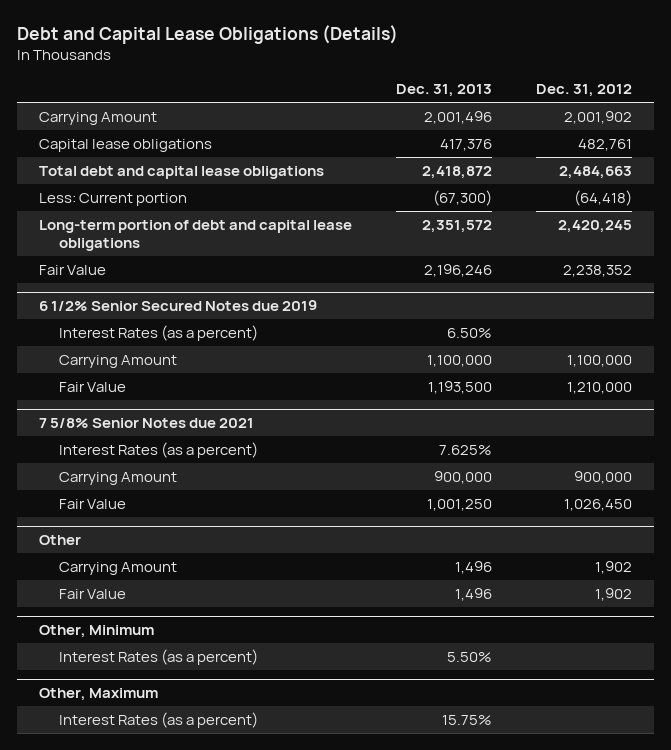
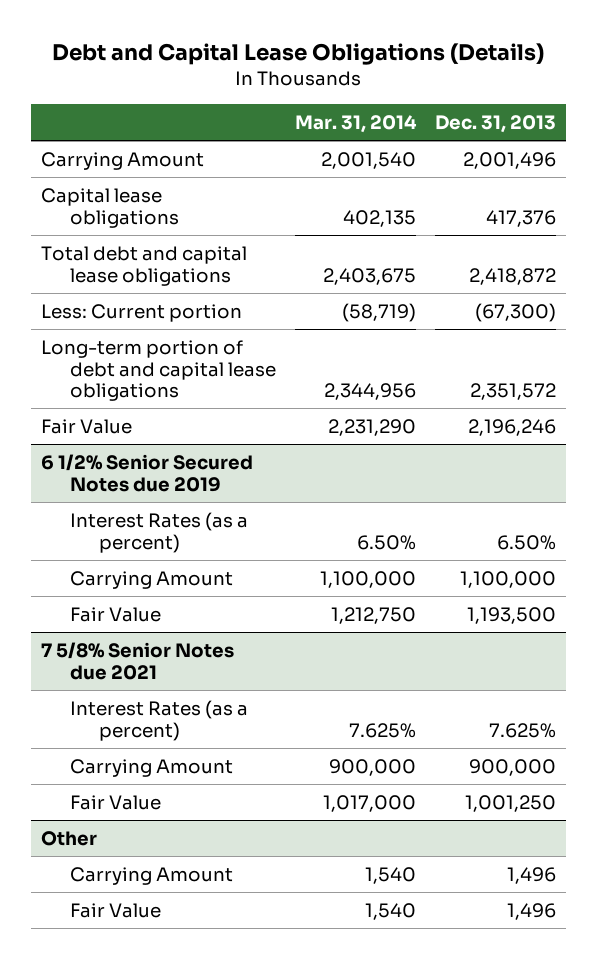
[536,84,633,98] Dec. 31, 2012 -> none
none -> [294,115,417,134] Mar. 31, 2014
[38,624,154,638] Other, Minimum -> none
[59,648,259,665] Interest Rates (as a percent) -> none
[38,687,158,701] Other, Maximum -> none
[59,711,259,728] Interest Rates (as a percent) -> none

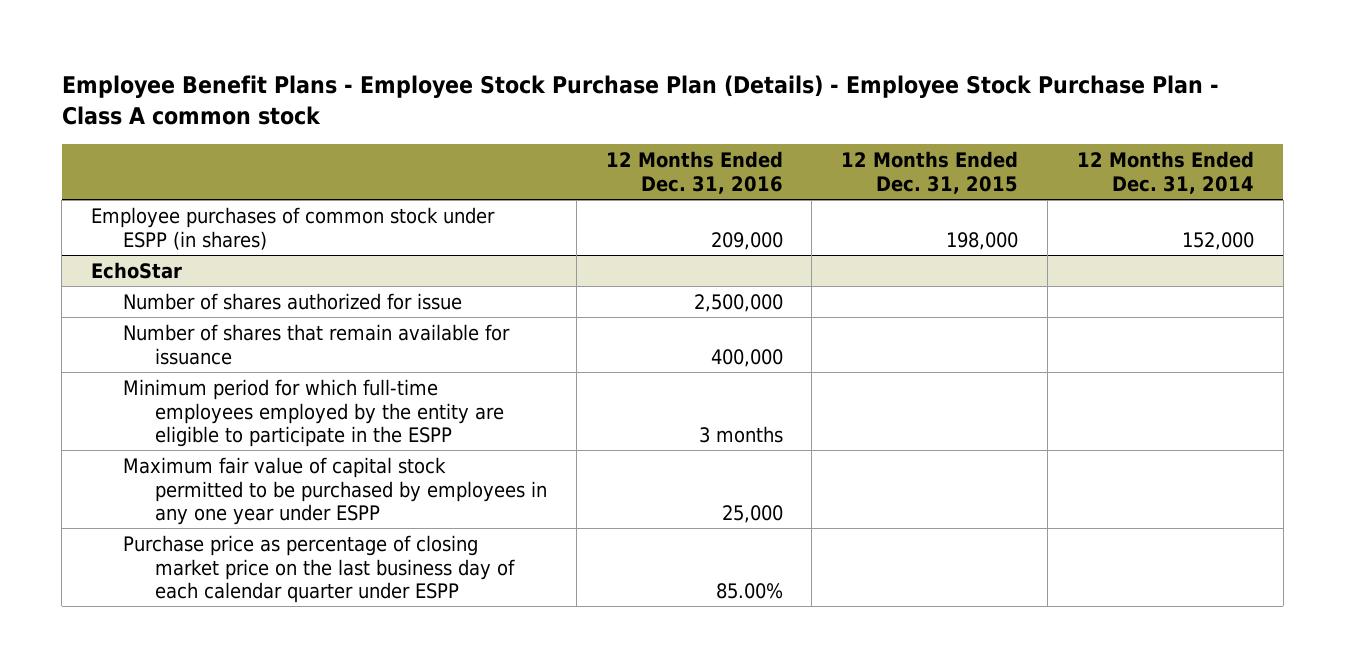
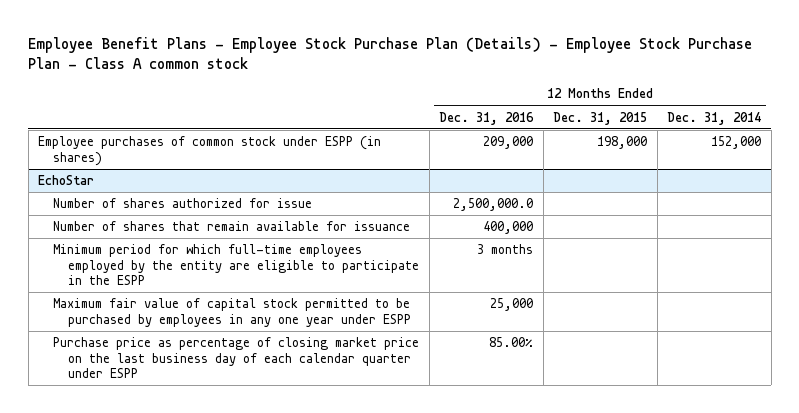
[693,294,783,313] 2,500,000 -> [453,198,534,212] 2,500,000.0

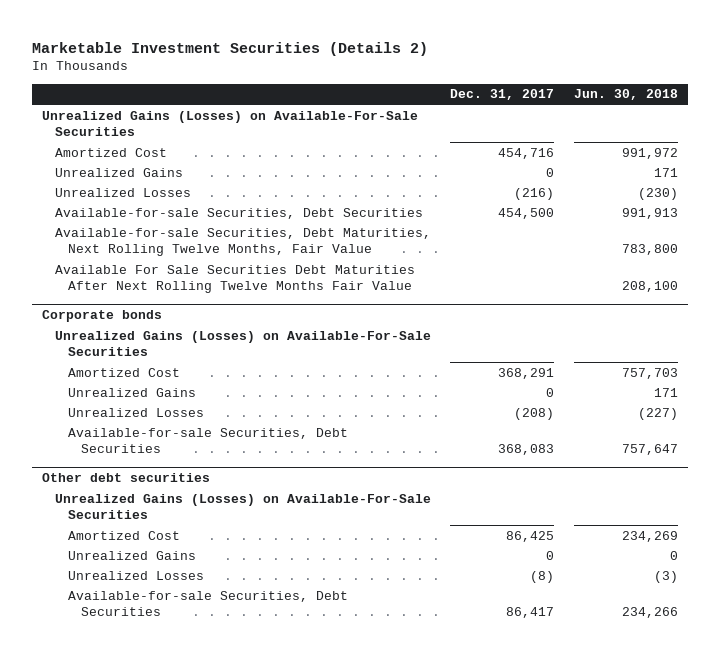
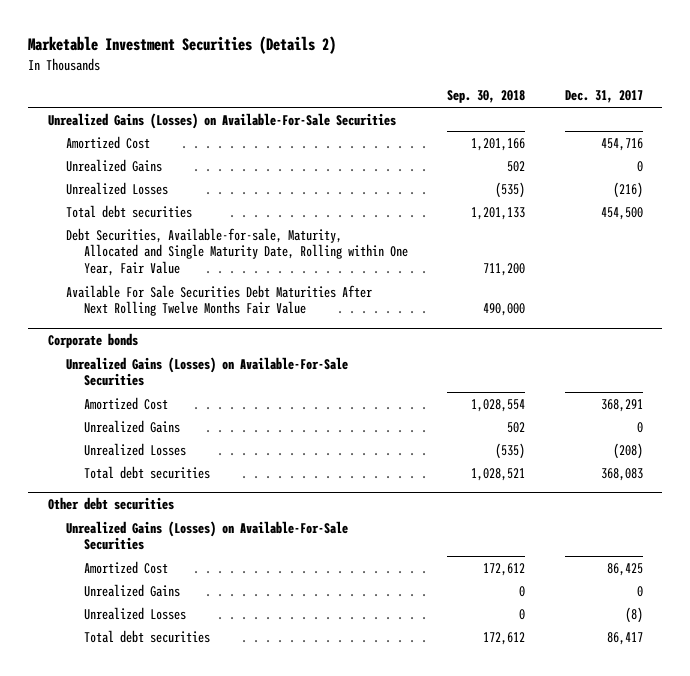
[573,89,678,101] Jun. 30, 2018 -> none
none -> [447,90,526,104] Sep. 30, 2018
[54,207,423,219] Available-for-sale Securities, Debt Securities -> [65,204,192,218] Total debt securities
[54,227,431,257] Available-for-sale Securities, Debt Maturities, Next Rolling Twelve Months, Fair Value -> [65,227,408,277] Debt Securities, Available-for-sale, Maturity, Allocated and Single Maturity Date, Rolling within One Year, Fair Value
[67,427,348,454] Available-for-sale Securities, Debt Securities -> [83,465,210,479] Total debt securities
[67,590,348,617] Available-for-sale Securities, Debt Securities -> [83,629,210,643] Total debt securities

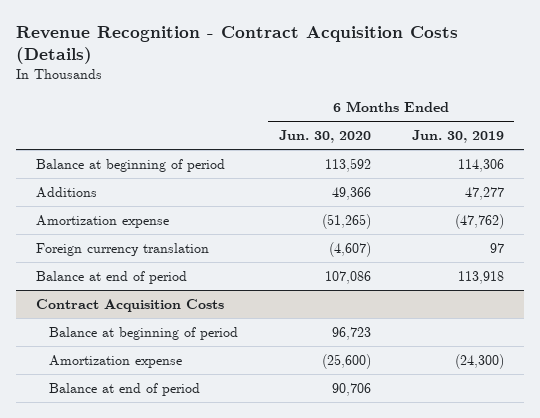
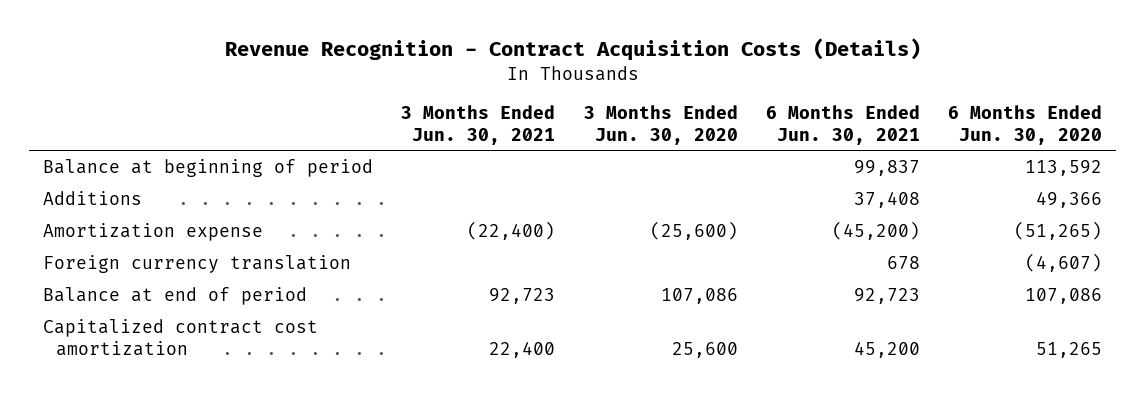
[411,130,504,144] Jun. 30, 2019 -> none
none -> [401,104,556,145] 3 Months Ended Jun. 30, 2021
none -> [583,104,738,145] 3 Months Ended Jun. 30, 2020
none -> [765,104,920,145] 6 Months Ended Jun. 30, 2021
[36,298,225,312] Contract Acquisition Costs -> none
[48,326,238,340] Balance at beginning of period -> none
[48,382,200,396] Balance at end of period -> none
[48,354,182,368] Amortization expense -> [43,318,319,356] Capitalized contract cost amortization
[321,353,371,369] (25,600) -> [1035,341,1102,358] 51,265

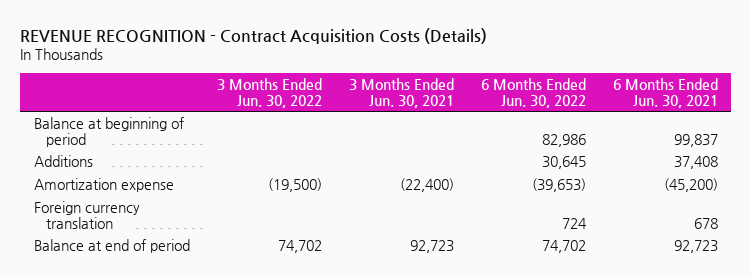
[224,38,921,62] Revenue Recognition - Contract Acquisition Costs (Details) -> [20,28,488,45] REVENUE RECOGNITION - Contract Acquisition Costs (Details)
[583,104,738,145] 3 Months Ended Jun. 30, 2020 -> none
[947,104,1102,145] 6 Months Ended Jun. 30, 2020 -> none
none -> [216,78,322,108] 3 Months Ended Jun. 30, 2022
none -> [480,78,586,108] 6 Months Ended Jun. 30, 2022
[43,318,319,356] Capitalized contract cost amortization -> none

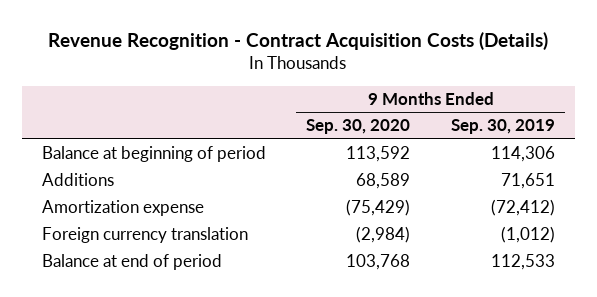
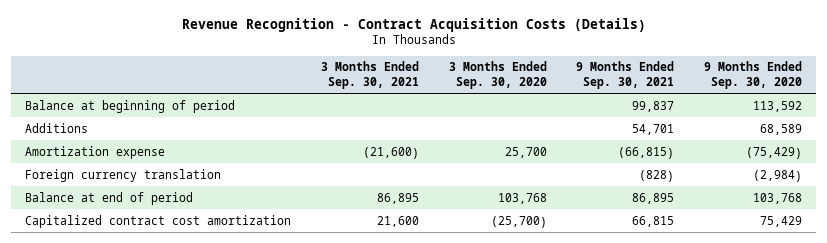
[450,119,555,135] Sep. 30, 2019 -> none
none -> [320,61,419,89] 3 Months Ended Sep. 30, 2021
none -> [448,61,547,89] 3 Months Ended Sep. 30, 2020
none -> [576,61,675,89] 9 Months Ended Sep. 30, 2021
none -> [25,214,292,228] Capitalized contract cost amortization

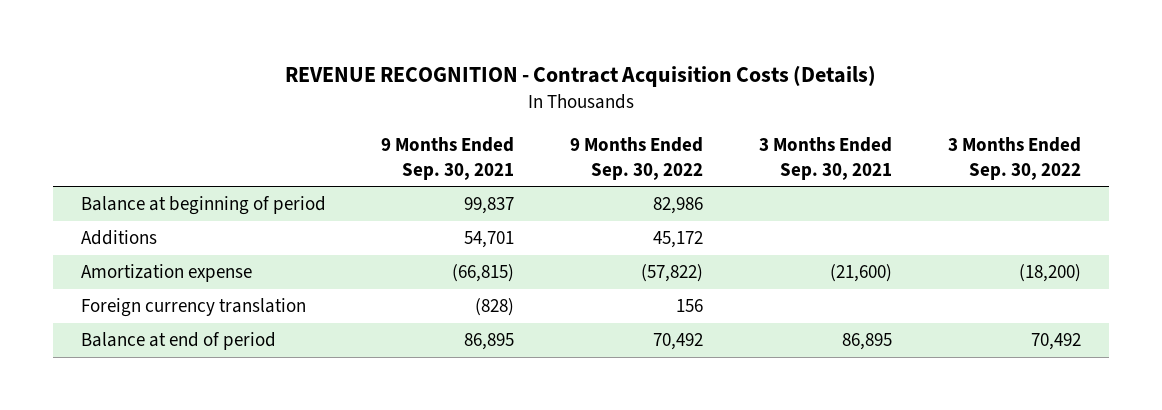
[181,17,646,32] Revenue Recognition - Contract Acquisition Costs (Details) -> [284,65,876,88] REVENUE RECOGNITION - Contract Acquisition Costs (Details)
[448,61,547,89] 3 Months Ended Sep. 30, 2020 -> none
[703,61,802,89] 9 Months Ended Sep. 30, 2020 -> none
none -> [570,136,704,180] 9 Months Ended Sep. 30, 2022
none -> [948,136,1082,180] 3 Months Ended Sep. 30, 2022
[25,214,292,228] Capitalized contract cost amortization -> none

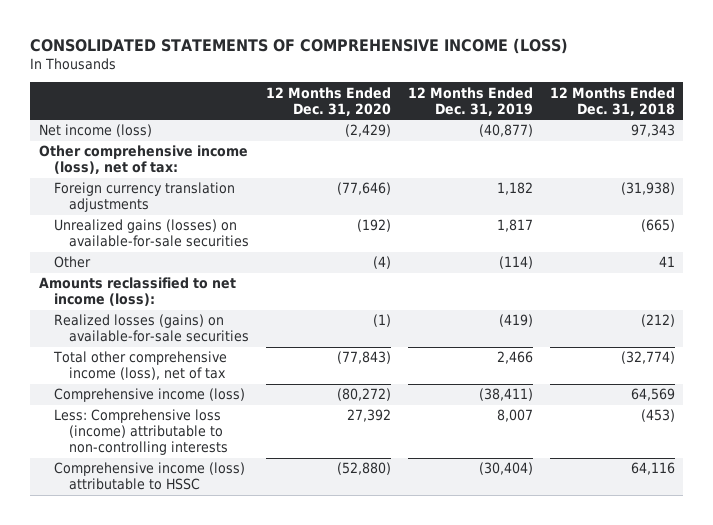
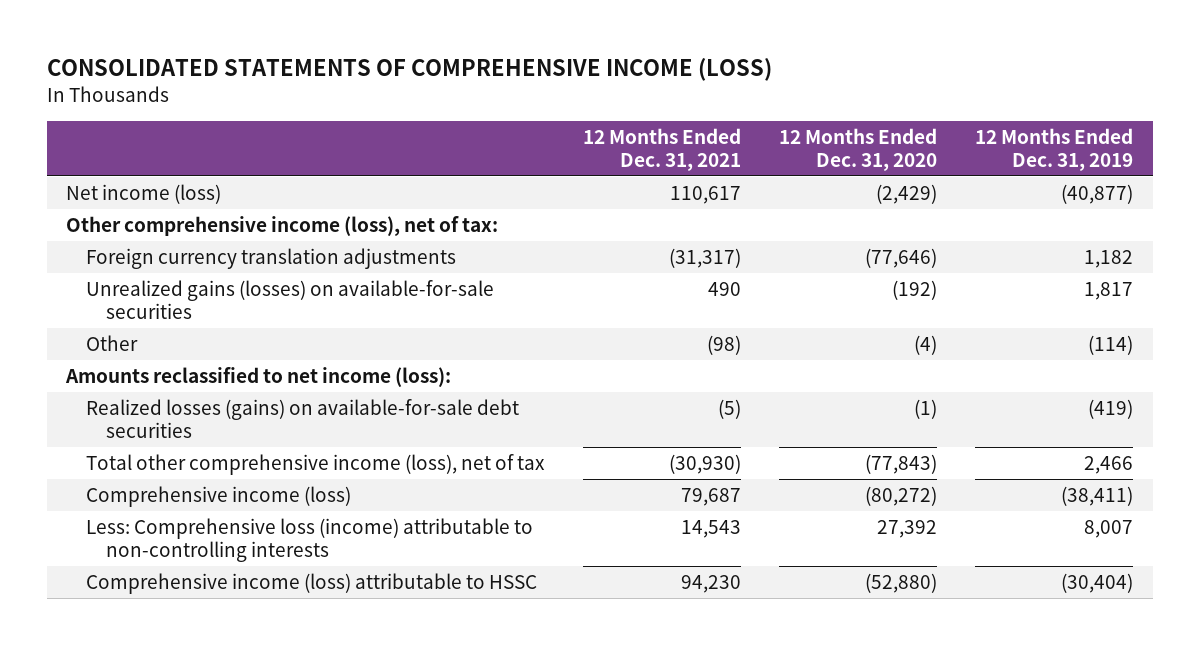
[549,86,675,116] 12 Months Ended Dec. 31, 2018 -> none
none -> [582,127,741,171] 12 Months Ended Dec. 31, 2021
[53,314,249,343] Realized losses (gains) on available-for-sale securities -> [86,398,520,439] Realized losses (gains) on available-for-sale debt securities

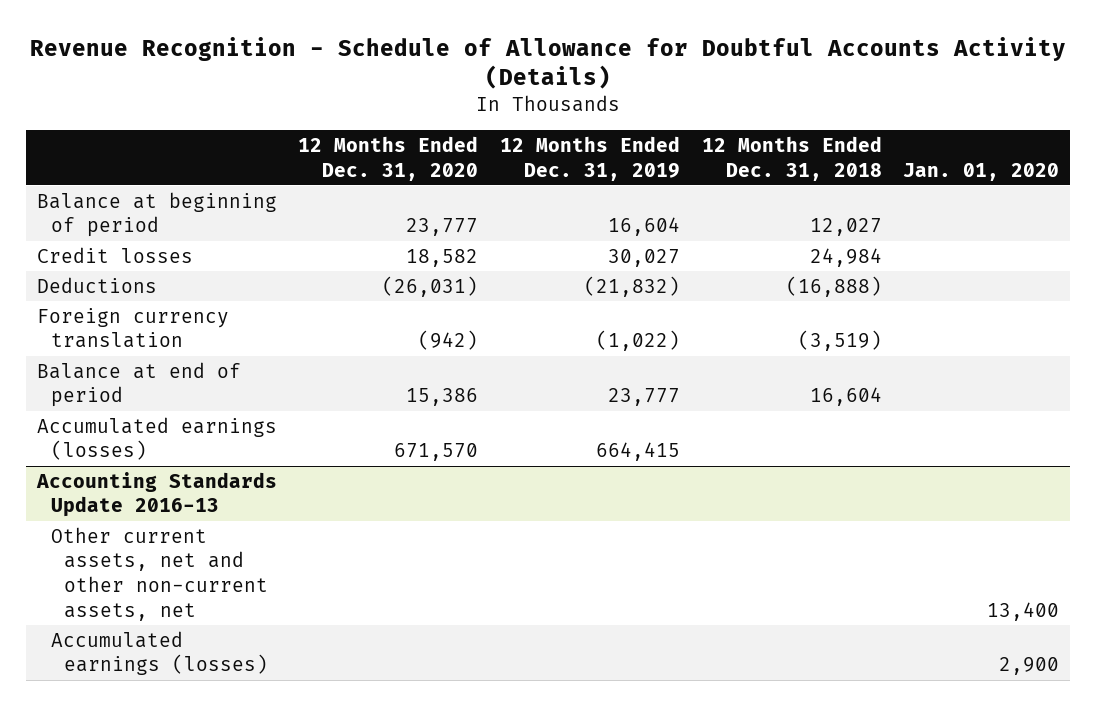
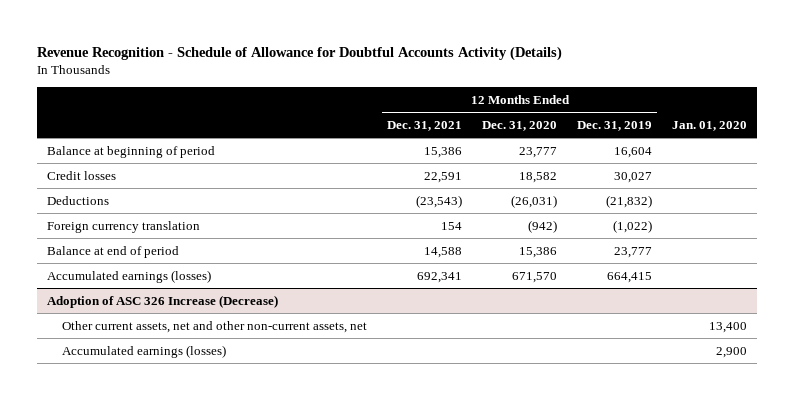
[701,135,882,181] 12 Months Ended Dec. 31, 2018 -> none
none -> [387,120,463,131] Dec. 31, 2021
[35,471,277,518] Accounting Standards Update 2016-13 -> [47,294,279,308] Adoption of ASC 326 Increase (Decrease)

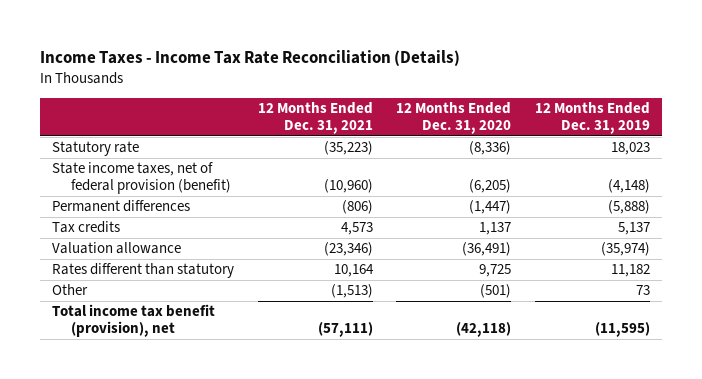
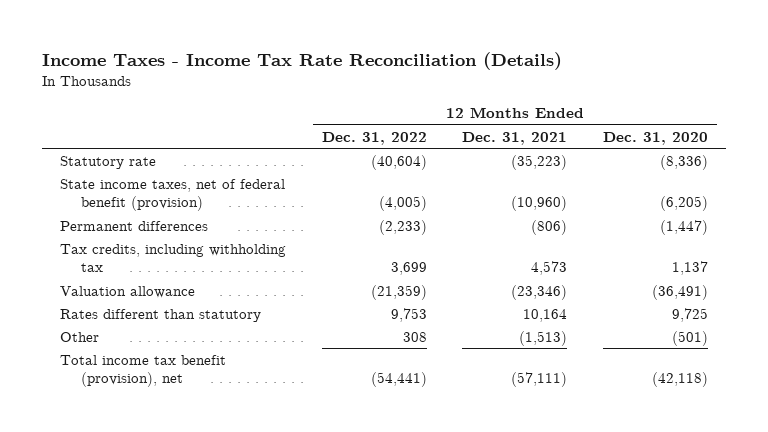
[535,102,651,135] 12 Months Ended Dec. 31, 2019 -> none
none -> [321,131,427,145] Dec. 31, 2022
[51,162,231,195] State income taxes, net of federal provision (benefit) -> [60,178,286,212] State income taxes, net of federal benefit (provision)
[51,221,120,234] Tax credits -> [60,243,287,273] Tax credits, including withholding tax

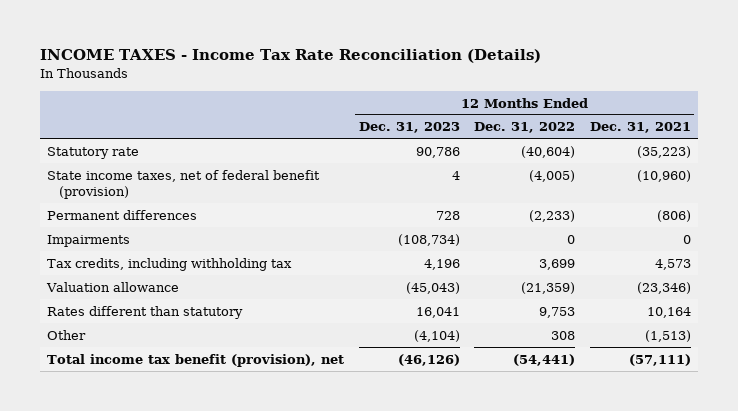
[42,51,563,70] Income Taxes - Income Tax Rate Reconciliation (Details) -> [39,49,541,64] INCOME TAXES - Income Tax Rate Reconciliation (Details)
[602,131,708,145] Dec. 31, 2020 -> none
none -> [358,122,460,134] Dec. 31, 2023
none -> [46,234,130,247] Impairments

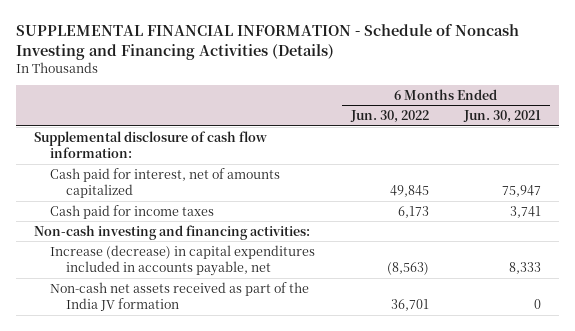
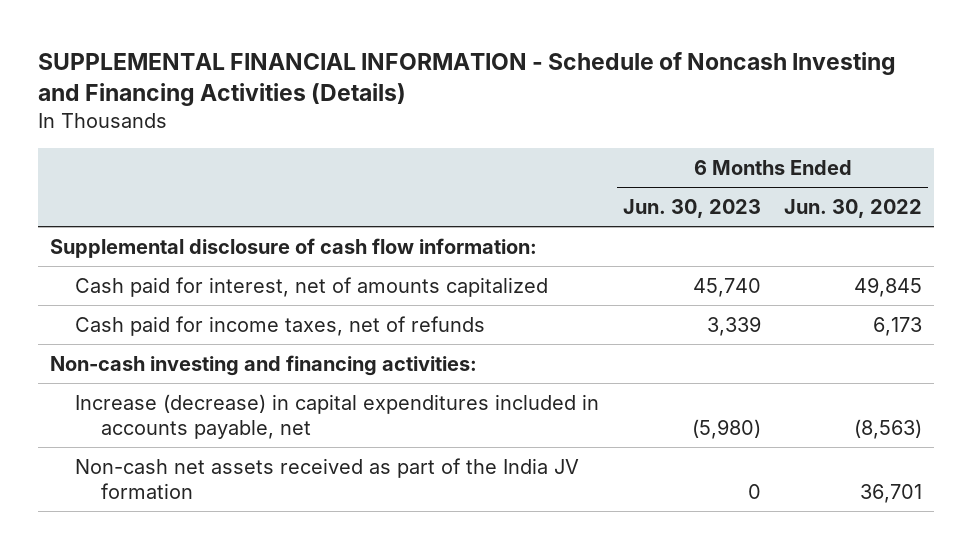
[463,110,542,124] Jun. 30, 2021 -> none
none -> [622,199,761,219] Jun. 30, 2023
[49,204,214,219] Cash paid for income taxes -> [75,315,486,336] Cash paid for income taxes, net of refunds

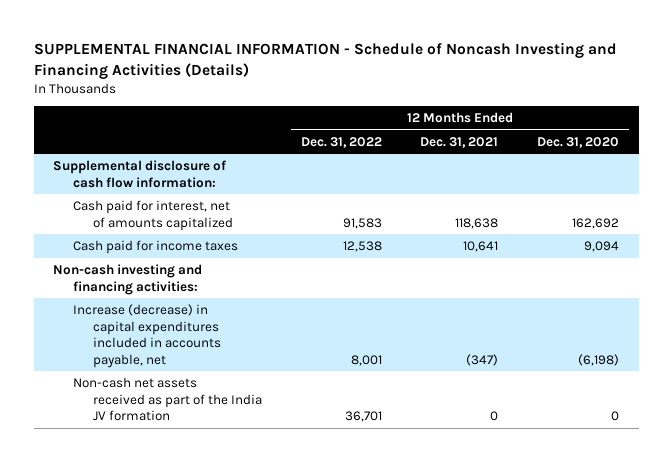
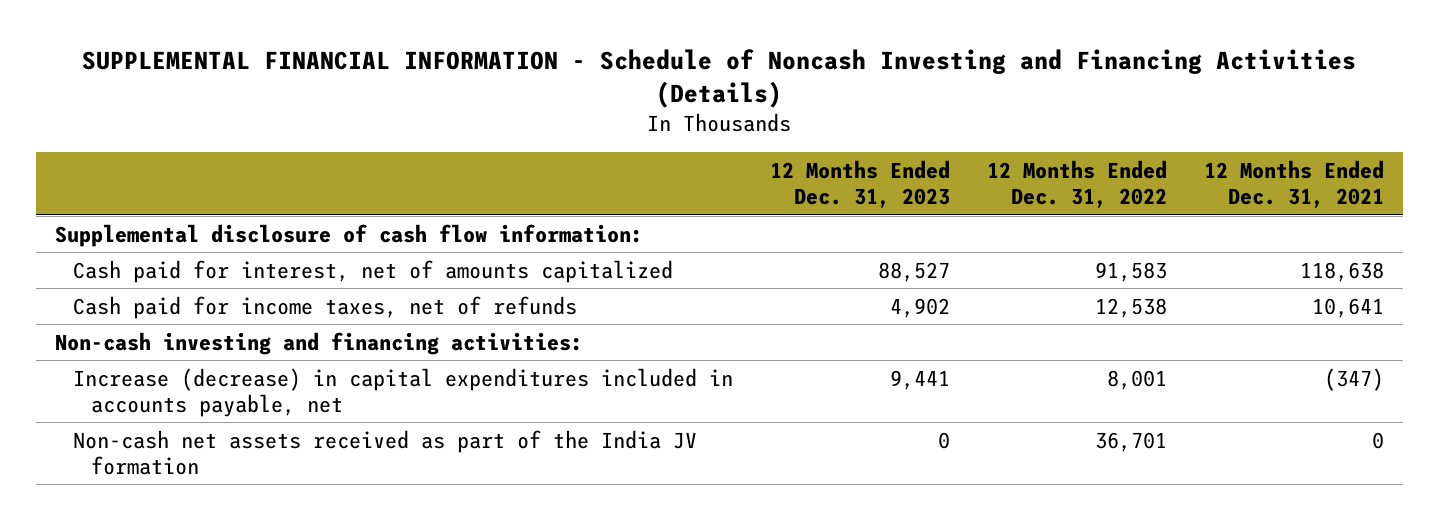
[537,136,620,148] Dec. 31, 2020 -> none
none -> [770,159,951,208] 12 Months Ended Dec. 31, 2023
[72,239,238,254] Cash paid for income taxes -> [72,295,577,319] Cash paid for income taxes, net of refunds

